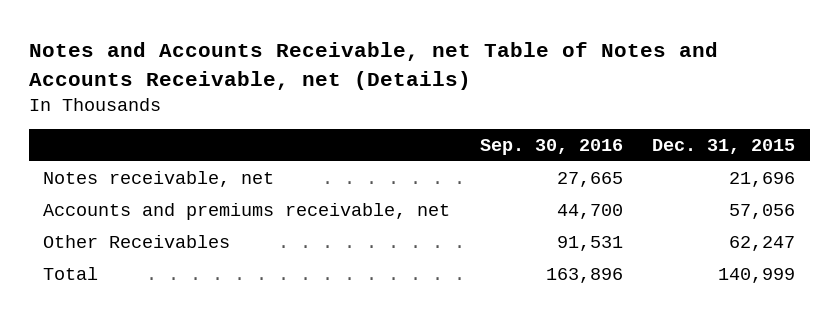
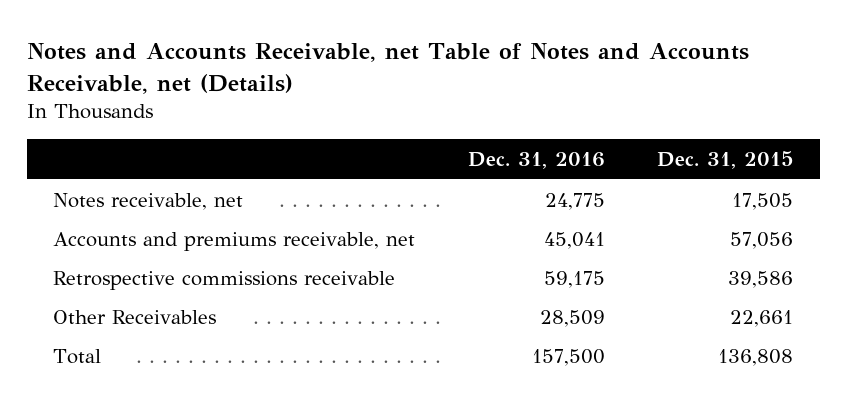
[479,138,623,155] Sep. 30, 2016 -> none
none -> [467,151,605,169] Dec. 31, 2016
[728,172,795,188] 21,696 -> [732,192,794,210] 17,505
none -> [53,270,396,290] Retrospective commissions receivable
[728,236,795,252] 62,247 -> [730,309,794,327] 22,661
[717,268,795,284] 140,999 -> [718,348,794,366] 136,808

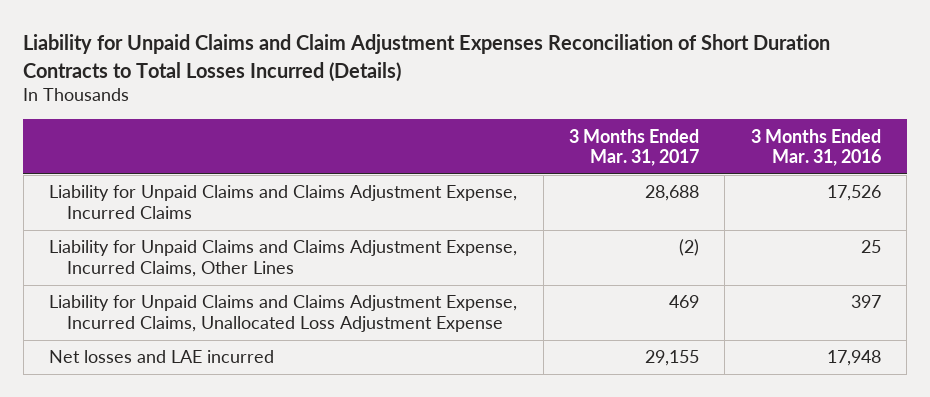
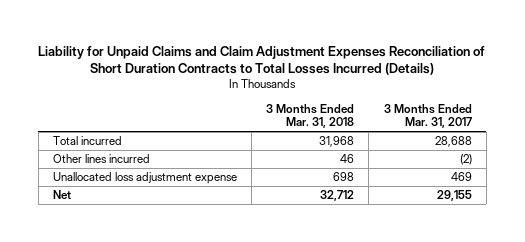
[750,128,881,167] 3 Months Ended Mar. 31, 2016 -> none
none -> [266,103,355,129] 3 Months Ended Mar. 31, 2018
[49,185,518,219] Liability for Unpaid Claims and Claims Adjustment Expense, Incurred Claims -> [52,136,122,146] Total incurred
[49,240,518,277] Liability for Unpaid Claims and Claims Adjustment Expense, Incurred Claims, Other Lines -> [52,154,150,164] Other lines incurred
[49,295,518,332] Liability for Unpaid Claims and Claims Adjustment Expense, Incurred Claims, Unallocated Loss Adjustment Expense -> [52,172,237,185] Unallocated loss adjustment expense
[49,350,275,364] Net losses and LAE incurred -> [52,190,71,200] Net

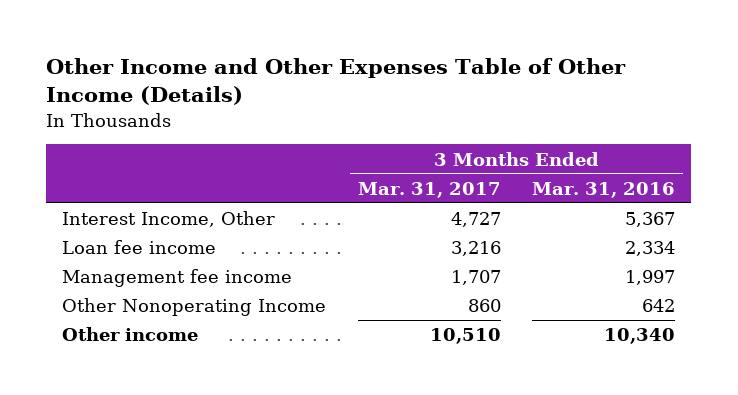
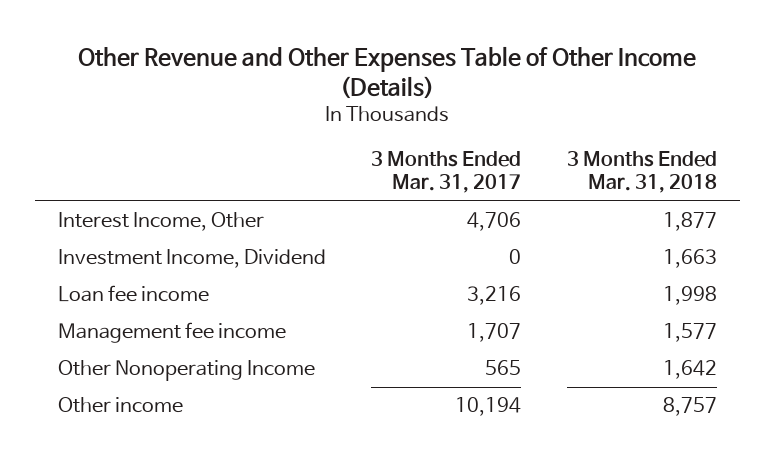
[46,58,627,106] Other Income and Other Expenses Table of Other Income (Details) -> [78,45,697,99] Other Revenue and Other Expenses Table of Other Income (Details)
[532,181,676,198] Mar. 31, 2016 -> none
none -> [567,150,718,194] 3 Months Ended Mar. 31, 2018
[450,212,501,228] 4,727 -> [467,212,522,232] 4,706
none -> [57,249,326,269] Investment Income, Dividend
[467,299,501,313] 860 -> [485,360,522,376] 565
[429,328,501,345] 10,510 -> [455,397,522,417] 10,194

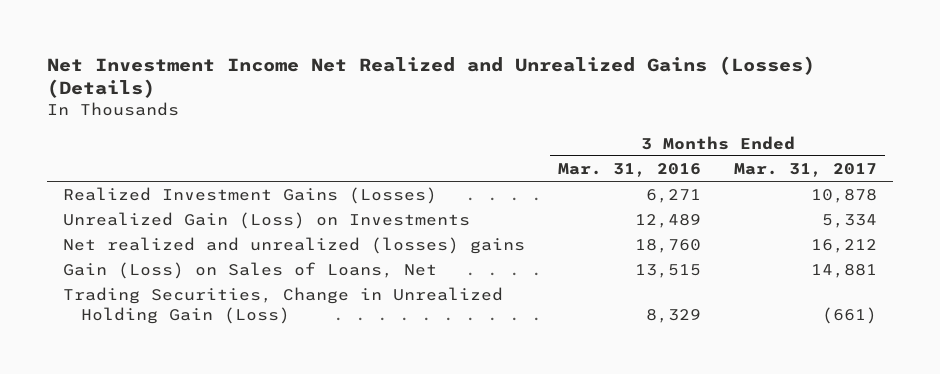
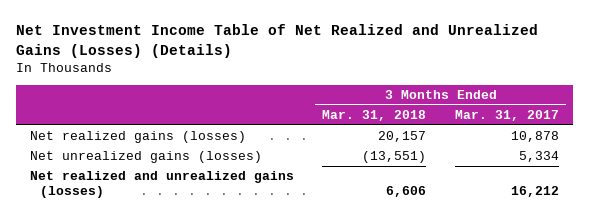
[46,55,815,99] Net Investment Income Net Realized and Unrealized Gains (Losses) (Details) -> [15,24,538,59] Net Investment Income Table of Net Realized and Unrealized Gains (Losses) (Details)
[558,162,702,177] Mar. 31, 2016 -> none
none -> [322,110,427,122] Mar. 31, 2018
[63,262,438,280] Gain (Loss) on Sales of Loans, Net -> none
[63,287,504,324] Trading Securities, Change in Unrealized Holding Gain (Loss) -> none
[63,187,438,205] Realized Investment Gains (Losses) -> [29,131,246,144] Net realized gains (losses)
[63,212,471,230] Unrealized Gain (Loss) on Investments -> [29,151,262,164] Net unrealized gains (losses)
[63,237,526,255] Net realized and unrealized (losses) gains -> [29,171,294,198] Net realized and unrealized gains (losses)

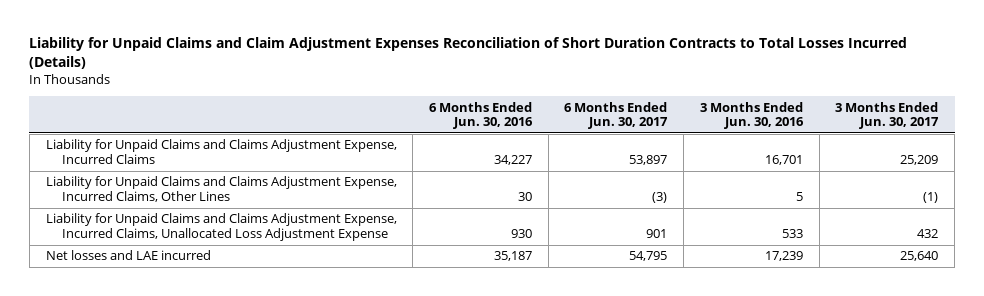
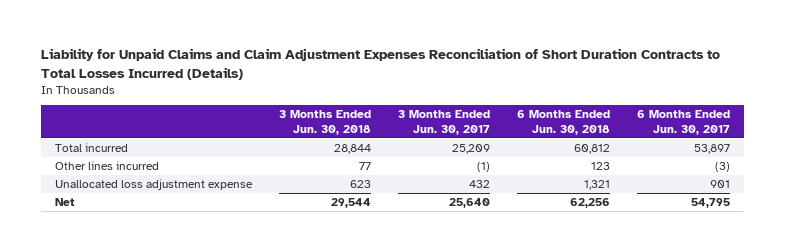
[429,101,534,130] 6 Months Ended Jun. 30, 2016 -> none
[699,101,804,130] 3 Months Ended Jun. 30, 2016 -> none
none -> [278,110,371,135] 3 Months Ended Jun. 30, 2018
none -> [517,110,611,135] 6 Months Ended Jun. 30, 2018
[45,139,397,164] Liability for Unpaid Claims and Claims Adjustment Expense, Incurred Claims -> [54,142,128,152] Total incurred
[45,176,397,202] Liability for Unpaid Claims and Claims Adjustment Expense, Incurred Claims, Other Lines -> [54,160,159,170] Other lines incurred
[45,213,397,241] Liability for Unpaid Claims and Claims Adjustment Expense, Incurred Claims, Unallocated Loss Adjustment Expense -> [54,178,253,190] Unallocated loss adjustment expense
[45,250,211,261] Net losses and LAE incurred -> [54,197,75,206] Net

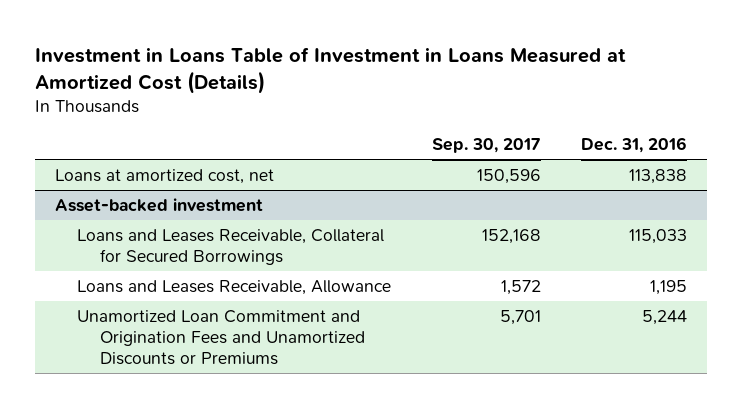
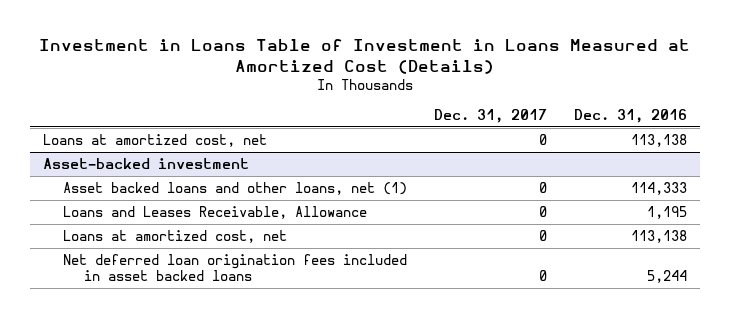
[431,138,541,154] Sep. 30, 2017 -> none
none -> [434,109,548,124] Dec. 31, 2017
[628,168,687,184] 113,838 -> [630,133,687,147] 113,138
[77,228,385,265] Loans and Leases Receivable, Collateral for Secured Borrowings -> none
none -> [63,181,408,195] Asset backed loans and other loans, net (1)
none -> [63,229,288,243] Loans at amortized cost, net
[77,309,365,365] Unamortized Loan Commitment and Origination Fees and Unamortized Discounts or Premiums -> [63,253,408,282] Net deferred loan origination fees included in asset backed loans

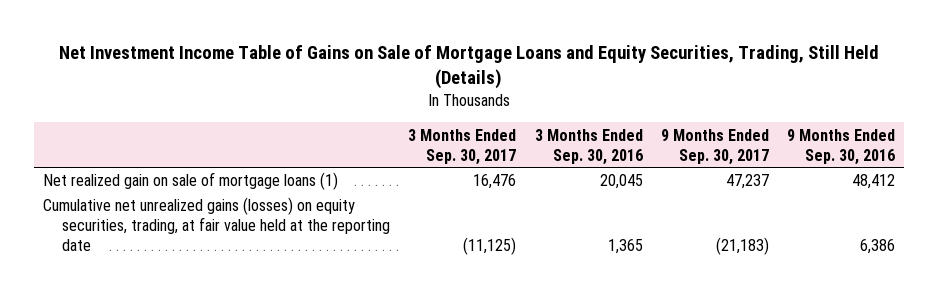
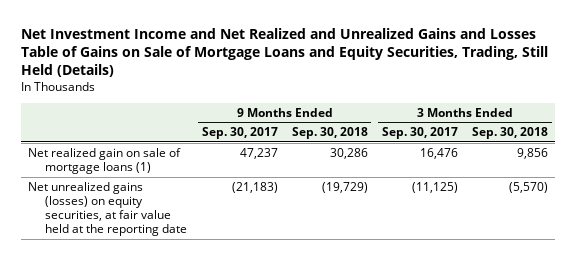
[59,45,880,90] Net Investment Income Table of Gains on Sale of Mortgage Loans and Equity Securities, Trading, Still Held (Details) -> [21,28,549,78] Net Investment Income and Net Realized and Unrealized Gains and Losses Table of Gains on Sale of Mortgage Loans and Equity Securities, Trading, Still Held (Details)
[534,128,643,165] 3 Months Ended Sep. 30, 2016 -> none
[787,128,896,165] 9 Months Ended Sep. 30, 2016 -> none
none -> [291,127,368,140] Sep. 30, 2018
none -> [472,127,549,140] Sep. 30, 2018
[43,197,390,251] Cumulative net unrealized gains (losses) on equity securities, trading, at fair value held at the reporting date -> [28,181,188,237] Net unrealized gains (losses) on equity securities, at fair value held at the reporting date

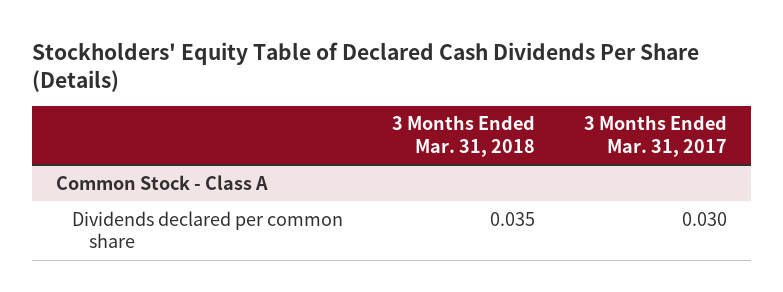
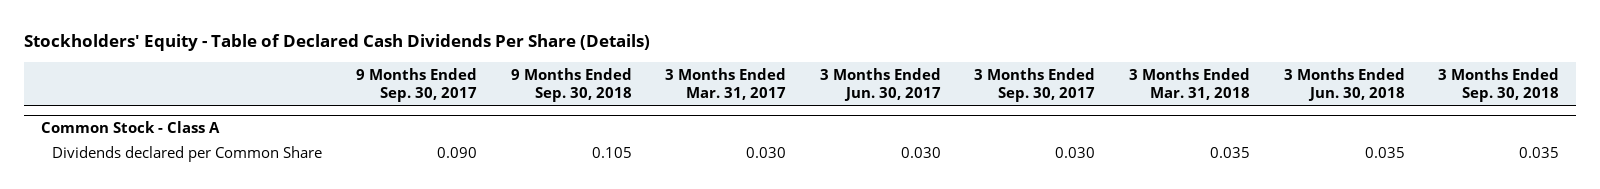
[31,41,699,92] Stockholders' Equity Table of Declared Cash Dividends Per Share (Details) -> [23,33,650,51] Stockholders' Equity - Table of Declared Cash Dividends Per Share (Details)
none -> [355,67,477,103] 9 Months Ended Sep. 30, 2017
none -> [510,67,632,103] 9 Months Ended Sep. 30, 2018
none -> [819,67,941,102] 3 Months Ended Jun. 30, 2017
none -> [974,67,1096,103] 3 Months Ended Sep. 30, 2017
none -> [1283,67,1405,102] 3 Months Ended Jun. 30, 2018
none -> [1438,67,1560,103] 3 Months Ended Sep. 30, 2018
[72,210,344,249] Dividends declared per common share -> [52,145,323,162] Dividends declared per Common Share

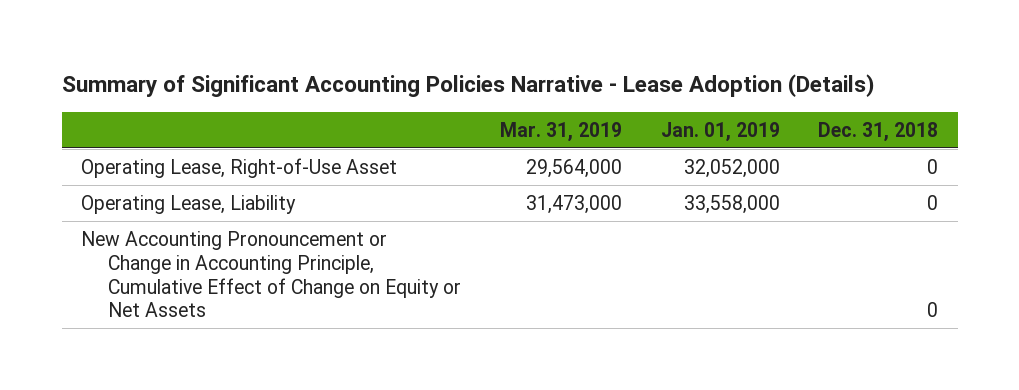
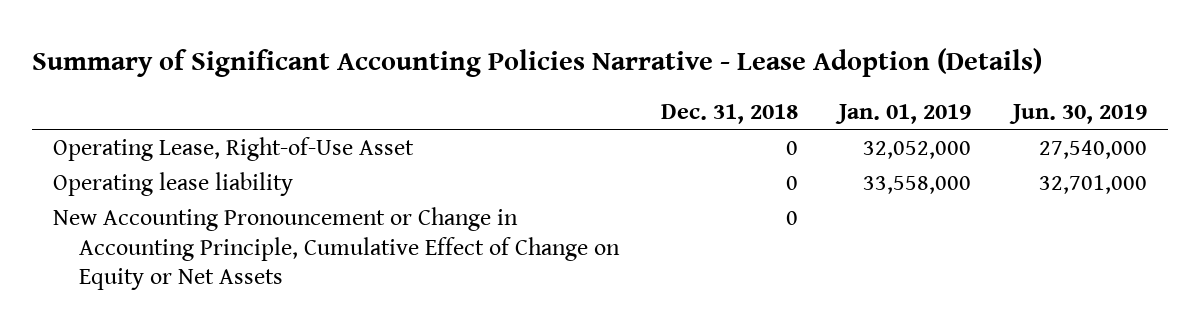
[499,121,622,142] Mar. 31, 2019 -> none
none -> [1008,104,1147,125] Jun. 30, 2019
[81,194,297,214] Operating Lease, Liability -> [53,172,294,197] Operating lease liability

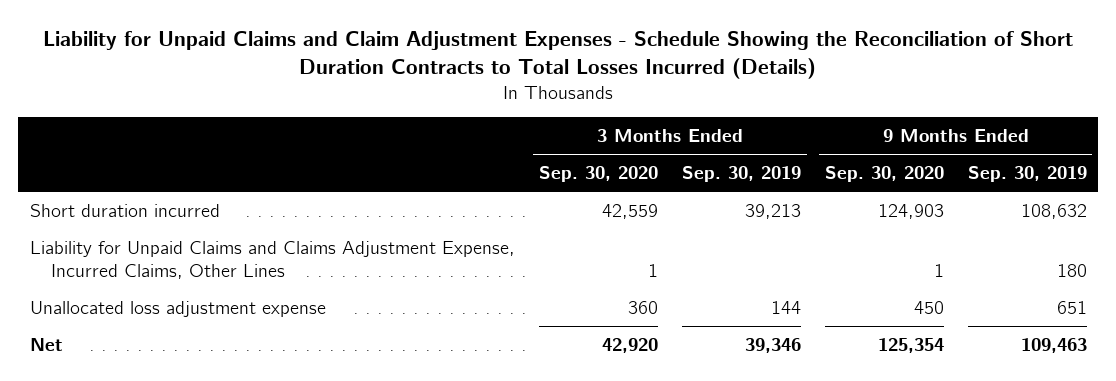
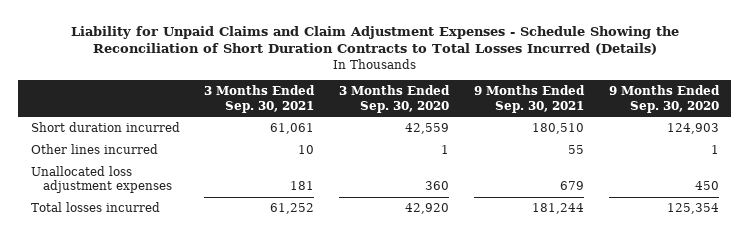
[681,166,801,183] Sep. 30, 2019 -> none
[967,166,1087,183] Sep. 30, 2019 -> none
none -> [204,85,316,113] 3 Months Ended Sep. 30, 2021
none -> [474,85,586,113] 9 Months Ended Sep. 30, 2021
[29,240,515,280] Liability for Unpaid Claims and Claims Adjustment Expense, Incurred Claims, Other Lines -> [30,144,158,155] Other lines incurred
[29,300,326,317] Unallocated loss adjustment expense -> [30,166,173,194] Unallocated loss adjustment expenses
[29,337,63,351] Net -> [30,202,160,213] Total losses incurred

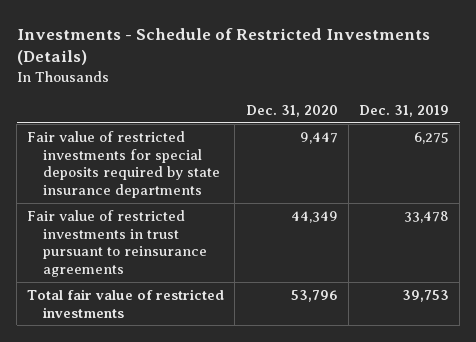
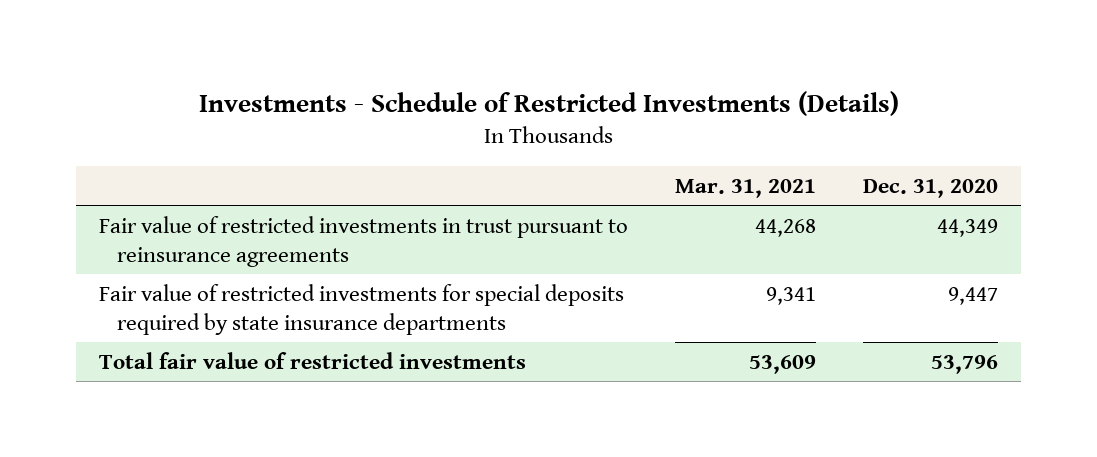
[358,104,449,117] Dec. 31, 2019 -> none
none -> [675,178,817,198] Mar. 31, 2021
[27,130,221,199] Fair value of restricted investments for special deposits required by state insurance departments -> [99,283,625,336] Fair value of restricted investments for special deposits required by state insurance departments

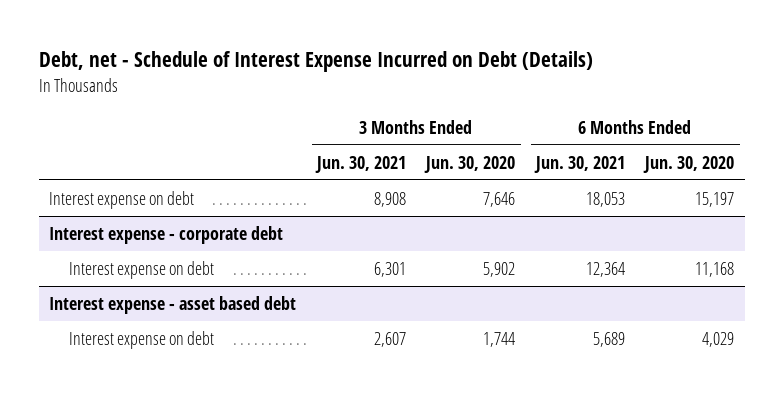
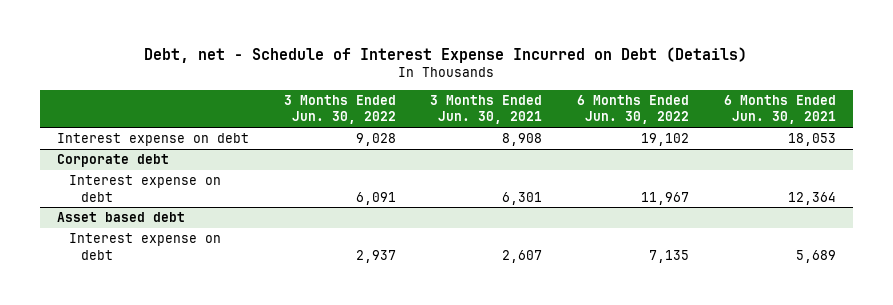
[424,155,516,173] Jun. 30, 2020 -> none
[643,155,735,173] Jun. 30, 2020 -> none
none -> [283,94,396,125] 3 Months Ended Jun. 30, 2022
none -> [577,94,690,125] 6 Months Ended Jun. 30, 2022
[49,225,284,244] Interest expense - corporate debt -> [56,154,169,168] Corporate debt
[49,295,297,314] Interest expense - asset based debt -> [56,212,185,223] Asset based debt

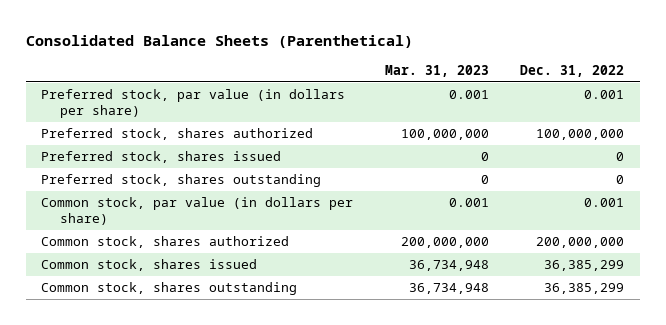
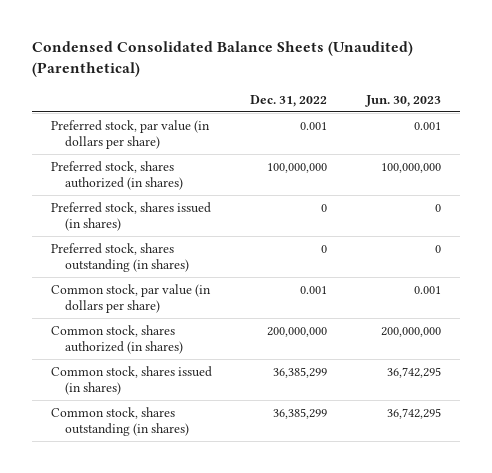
[25,34,413,48] Consolidated Balance Sheets (Parenthetical) -> [31,41,413,78] Condensed Consolidated Balance Sheets (Unaudited) (Parenthetical)
[384,64,489,77] Mar. 31, 2023 -> none
none -> [365,94,442,107] Jun. 30, 2023
[41,128,314,141] Preferred stock, shares authorized -> [50,161,183,190] Preferred stock, shares authorized (in shares)
[41,151,282,164] Preferred stock, shares issued -> [50,202,211,231] Preferred stock, shares issued (in shares)
[41,174,322,188] Preferred stock, shares outstanding -> [50,243,189,272] Preferred stock, shares outstanding (in shares)
[41,236,290,249] Common stock, shares authorized -> [50,325,183,354] Common stock, shares authorized (in shares)
[41,259,258,272] Common stock, shares issued -> [50,366,212,395] Common stock, shares issued (in shares)
[41,282,298,296] Common stock, shares outstanding -> [50,407,189,436] Common stock, shares outstanding (in shares)

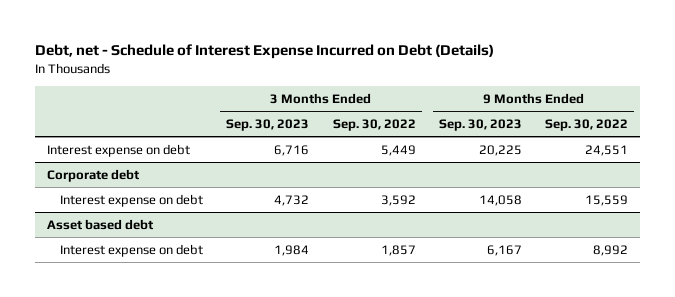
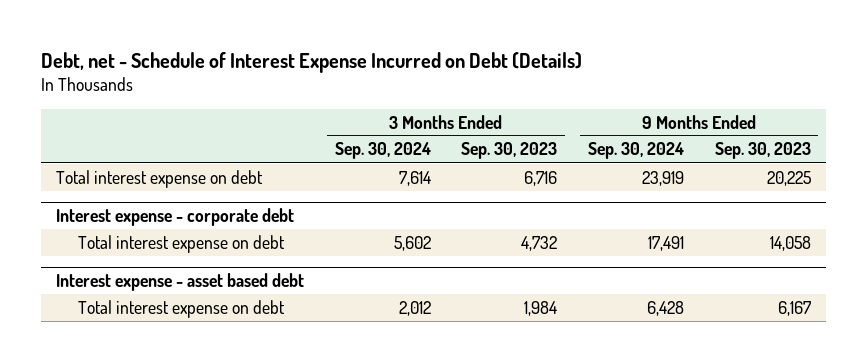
[332,119,416,132] Sep. 30, 2022 -> none
[545,119,629,132] Sep. 30, 2022 -> none
none -> [334,142,431,160] Sep. 30, 2024
none -> [587,142,684,160] Sep. 30, 2024
[46,143,190,157] Interest expense on debt -> [56,169,264,188] Total interest expense on debt
[46,168,140,182] Corporate debt -> [56,207,295,226] Interest expense - corporate debt
[59,193,203,207] Interest expense on debt -> [78,234,286,253] Total interest expense on debt
[46,218,154,230] Asset based debt -> [56,272,305,291] Interest expense - asset based debt
[59,243,203,257] Interest expense on debt -> [78,299,286,318] Total interest expense on debt

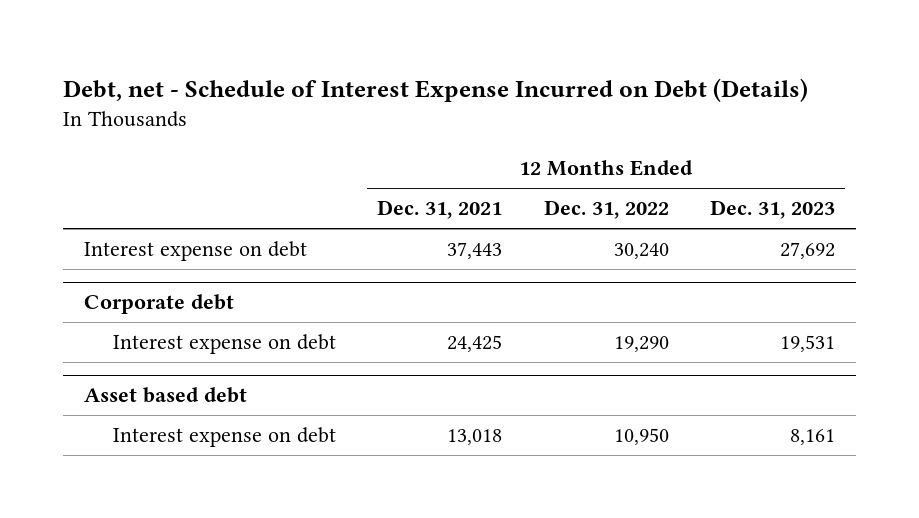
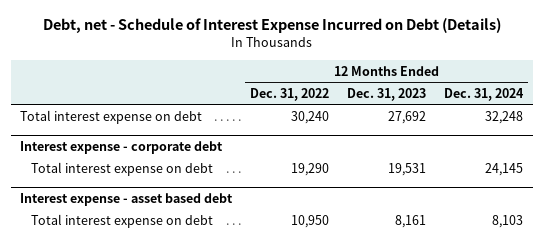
[377,200,503,220] Dec. 31, 2021 -> none
none -> [444,87,525,101] Dec. 31, 2024
[83,241,307,262] Interest expense on debt -> [19,109,202,124] Total interest expense on debt
[83,294,234,315] Corporate debt -> [19,140,223,154] Interest expense - corporate debt
[112,334,336,355] Interest expense on debt -> [31,161,214,176] Total interest expense on debt
[83,387,247,404] Asset based debt -> [19,192,233,206] Interest expense - asset based debt
[112,427,336,448] Interest expense on debt -> [31,213,214,228] Total interest expense on debt

